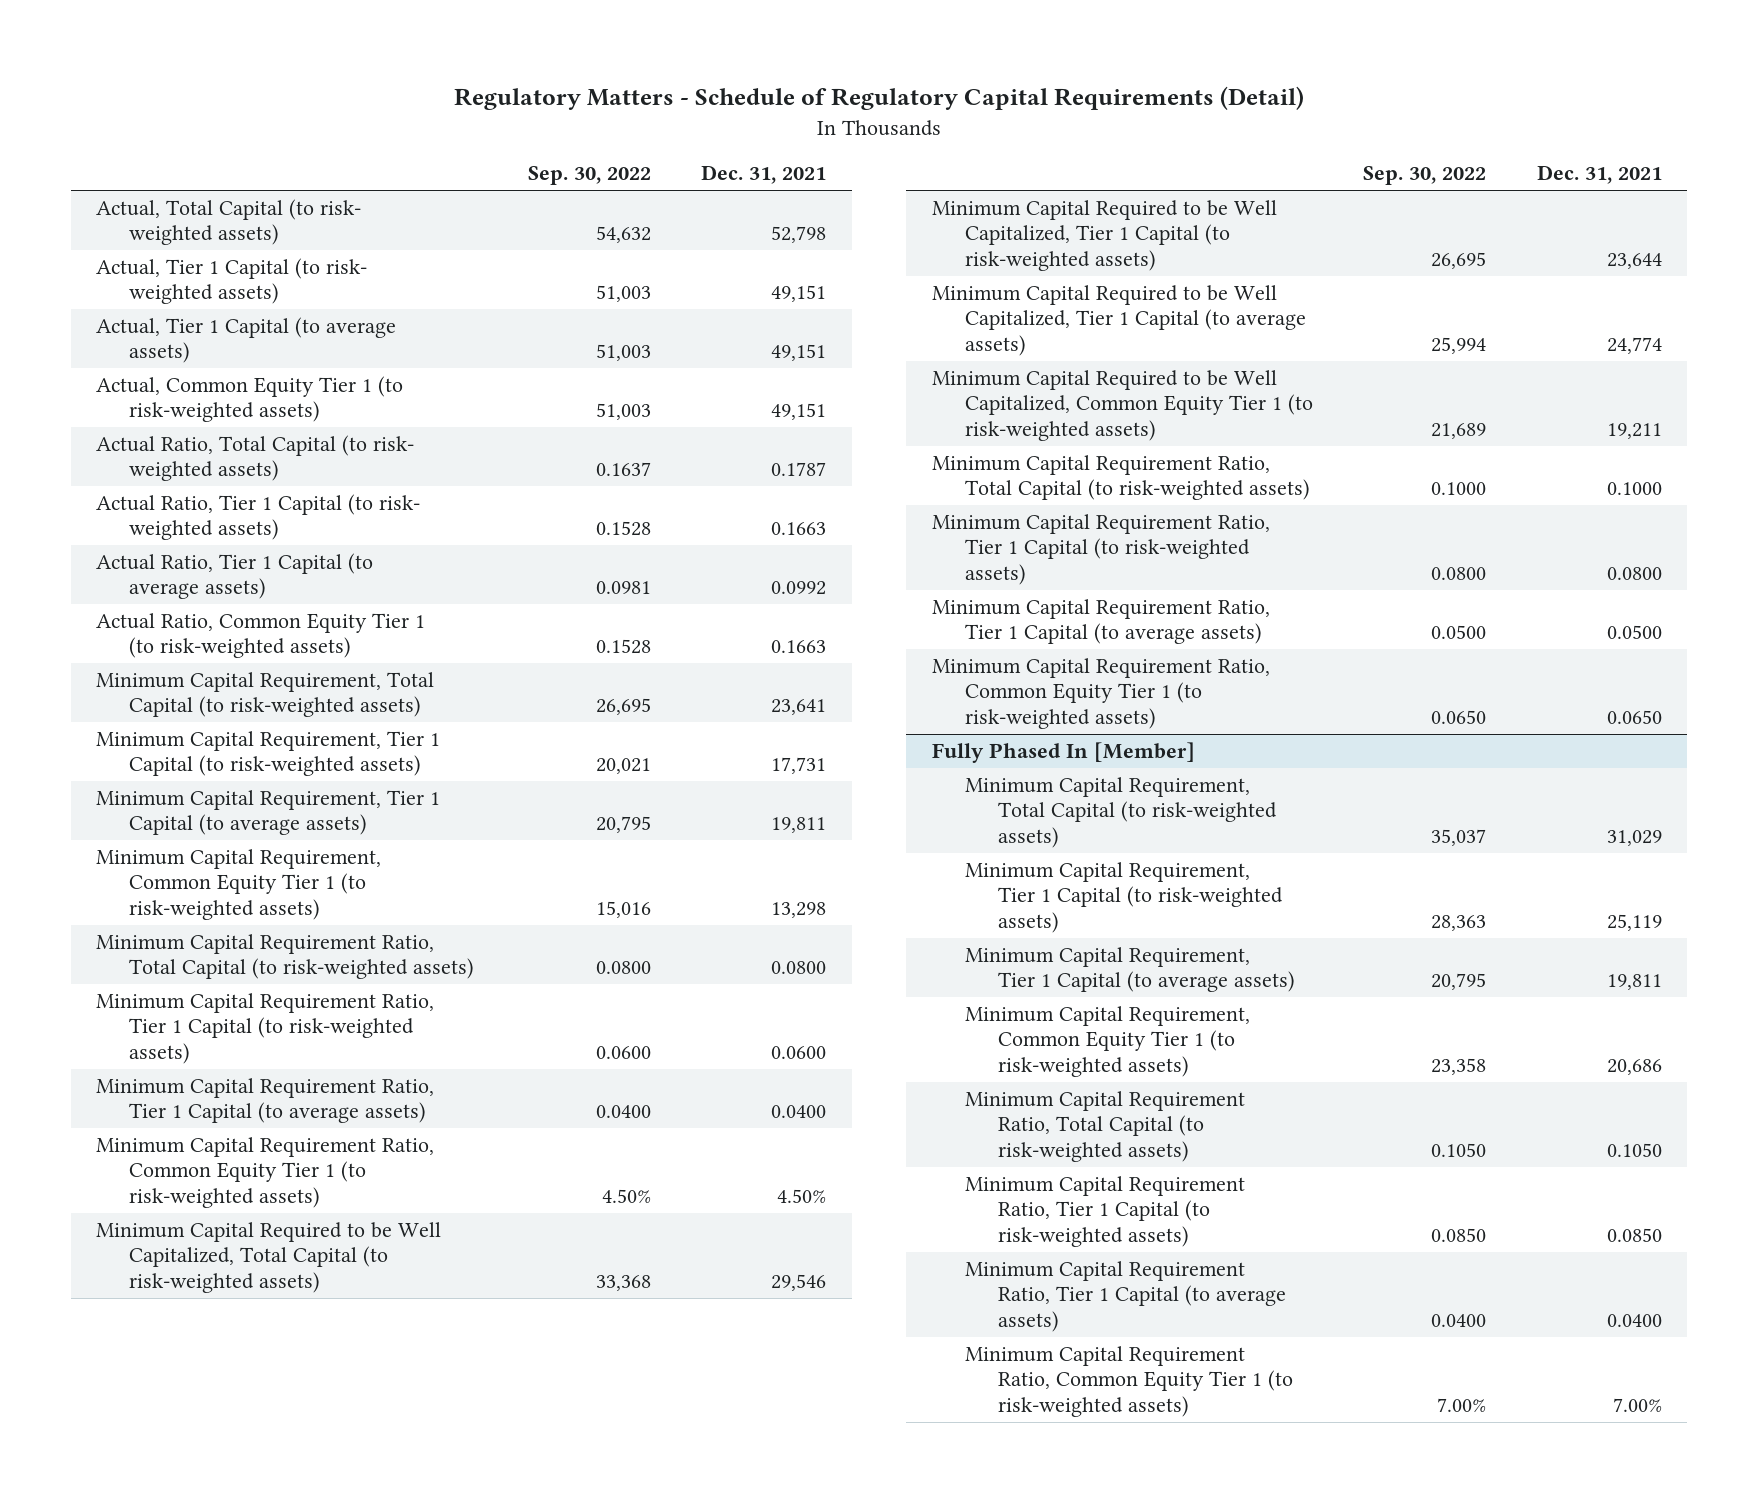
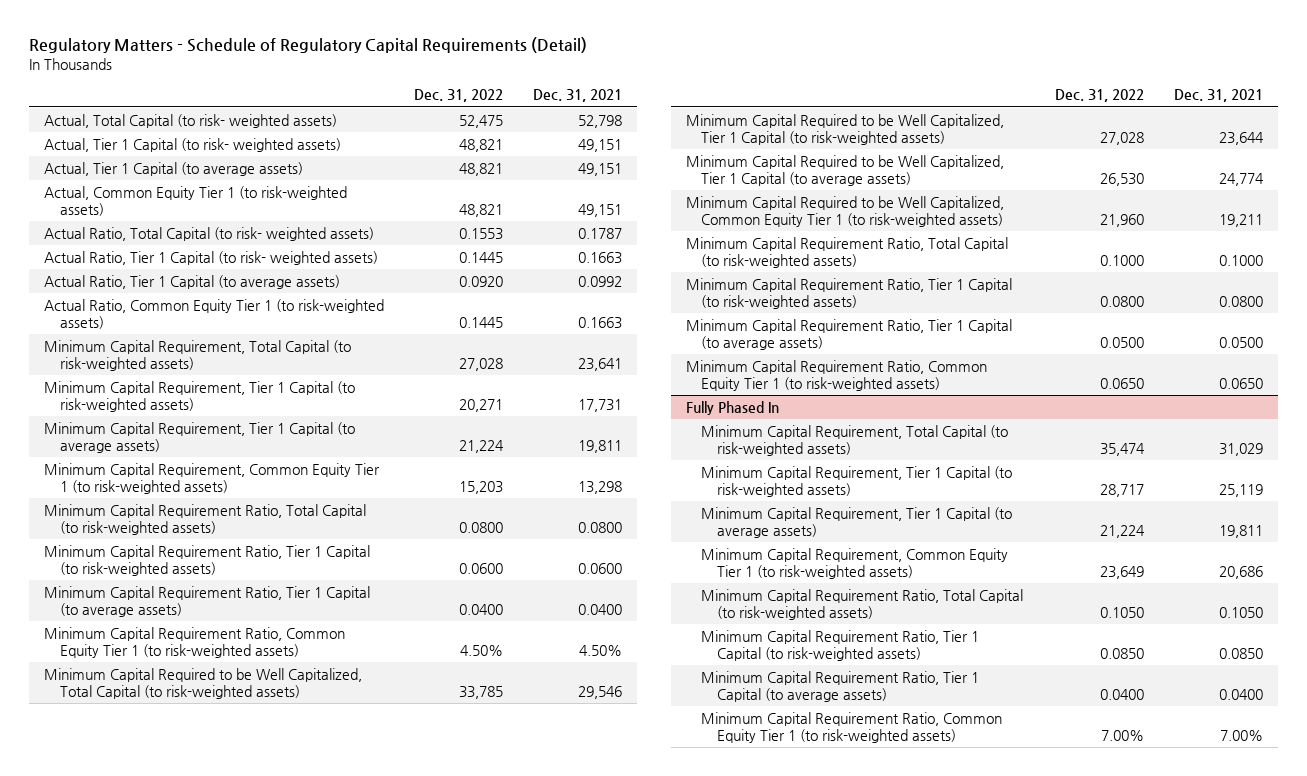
[527,166,651,186] Sep. 30, 2022 -> none
none -> [413,89,503,103] Dec. 31, 2022
[931,741,1195,763] Fully Phased In [Member] -> [685,400,779,415] Fully Phased In

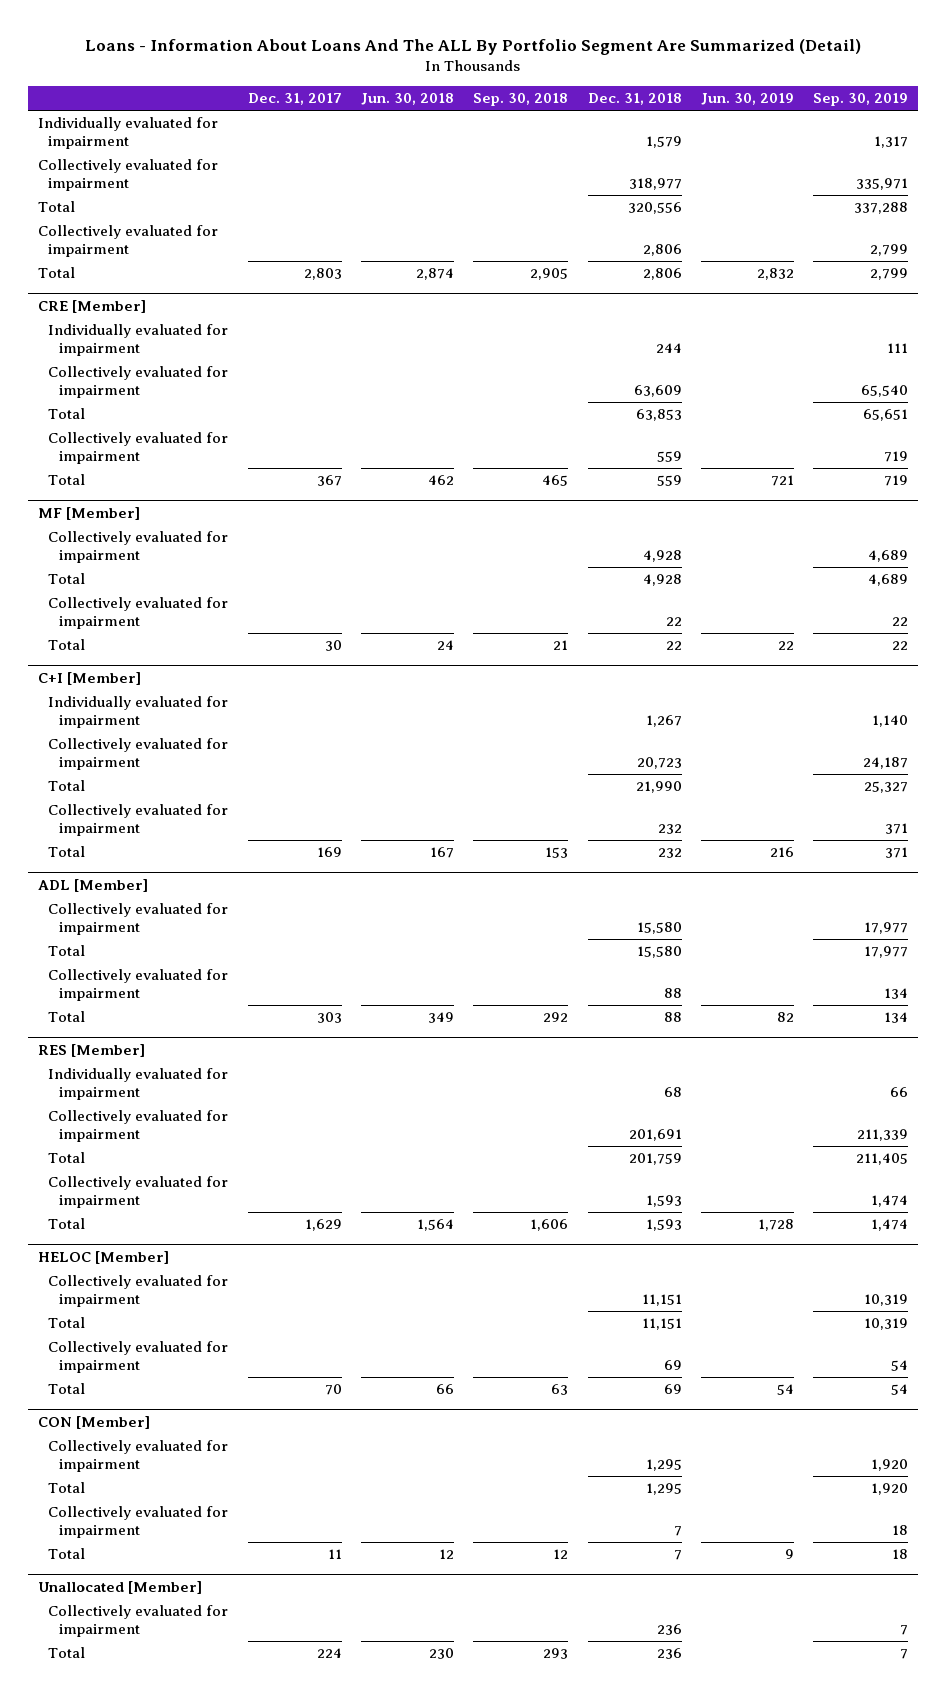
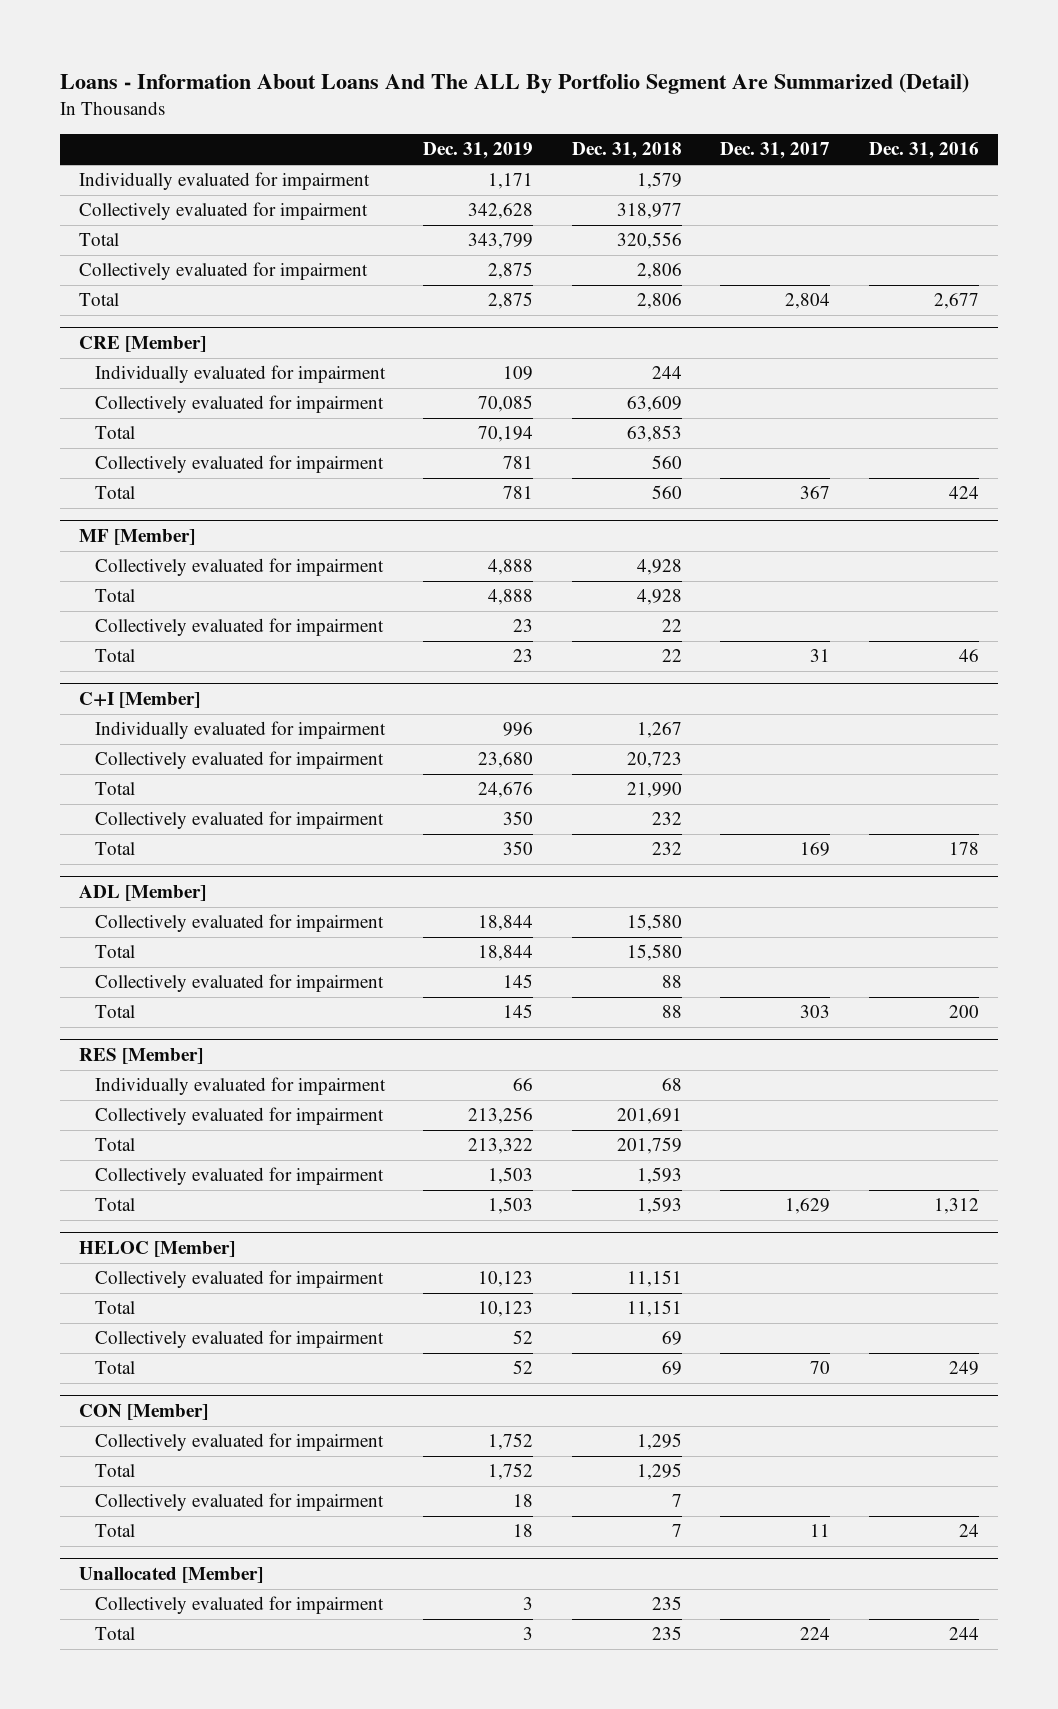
[361,93,455,106] Jun. 30, 2018 -> none
[473,93,569,107] Sep. 30, 2018 -> none
[701,93,795,106] Jun. 30, 2019 -> none
[813,93,909,107] Sep. 30, 2019 -> none
none -> [423,142,534,160] Dec. 31, 2019
none -> [868,142,979,160] Dec. 31, 2016
[303,268,342,281] 2,803 -> [785,293,831,310] 2,804
[656,450,682,462] 559 -> [651,455,682,470] 560
[656,475,682,487] 559 -> [651,485,682,500] 560
[324,640,342,652] 30 -> [810,649,831,663] 31
[656,1623,682,1635] 236 -> [651,1596,682,1611] 235
[656,1648,682,1660] 236 -> [651,1626,682,1641] 235

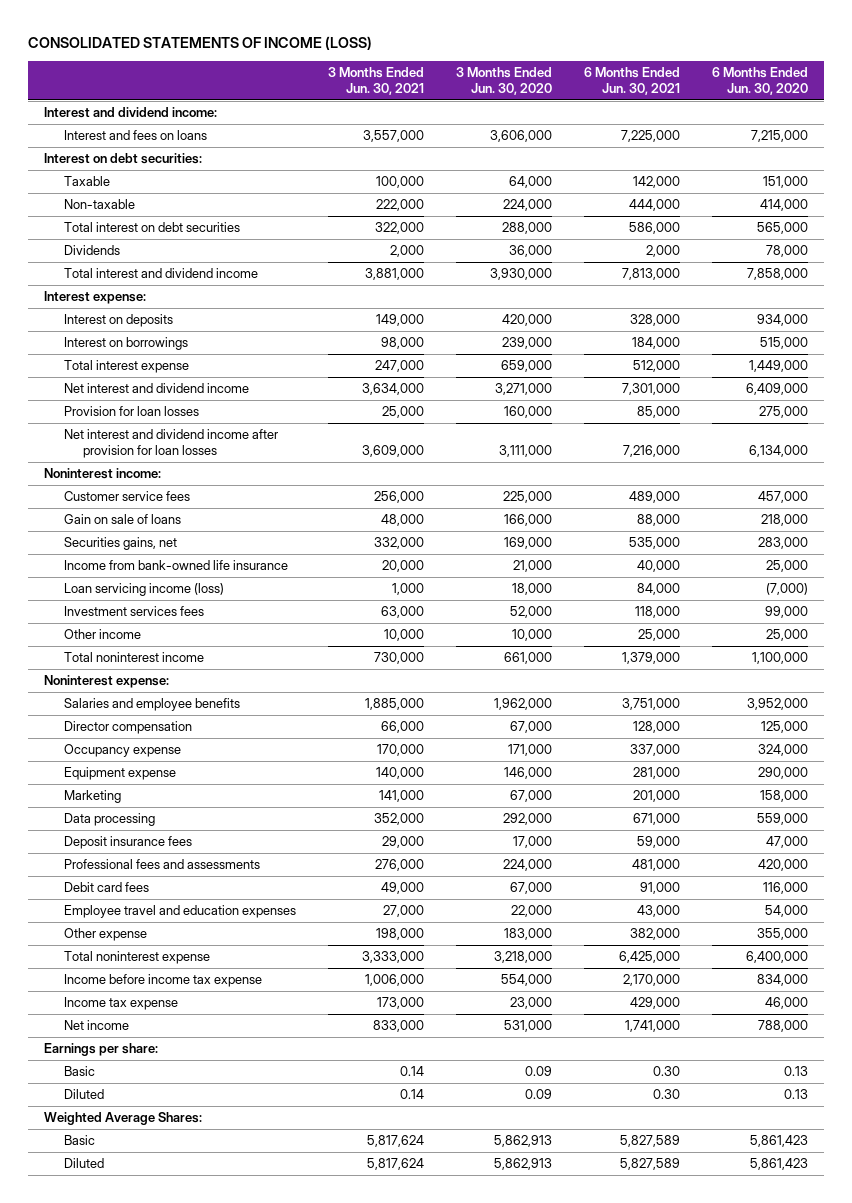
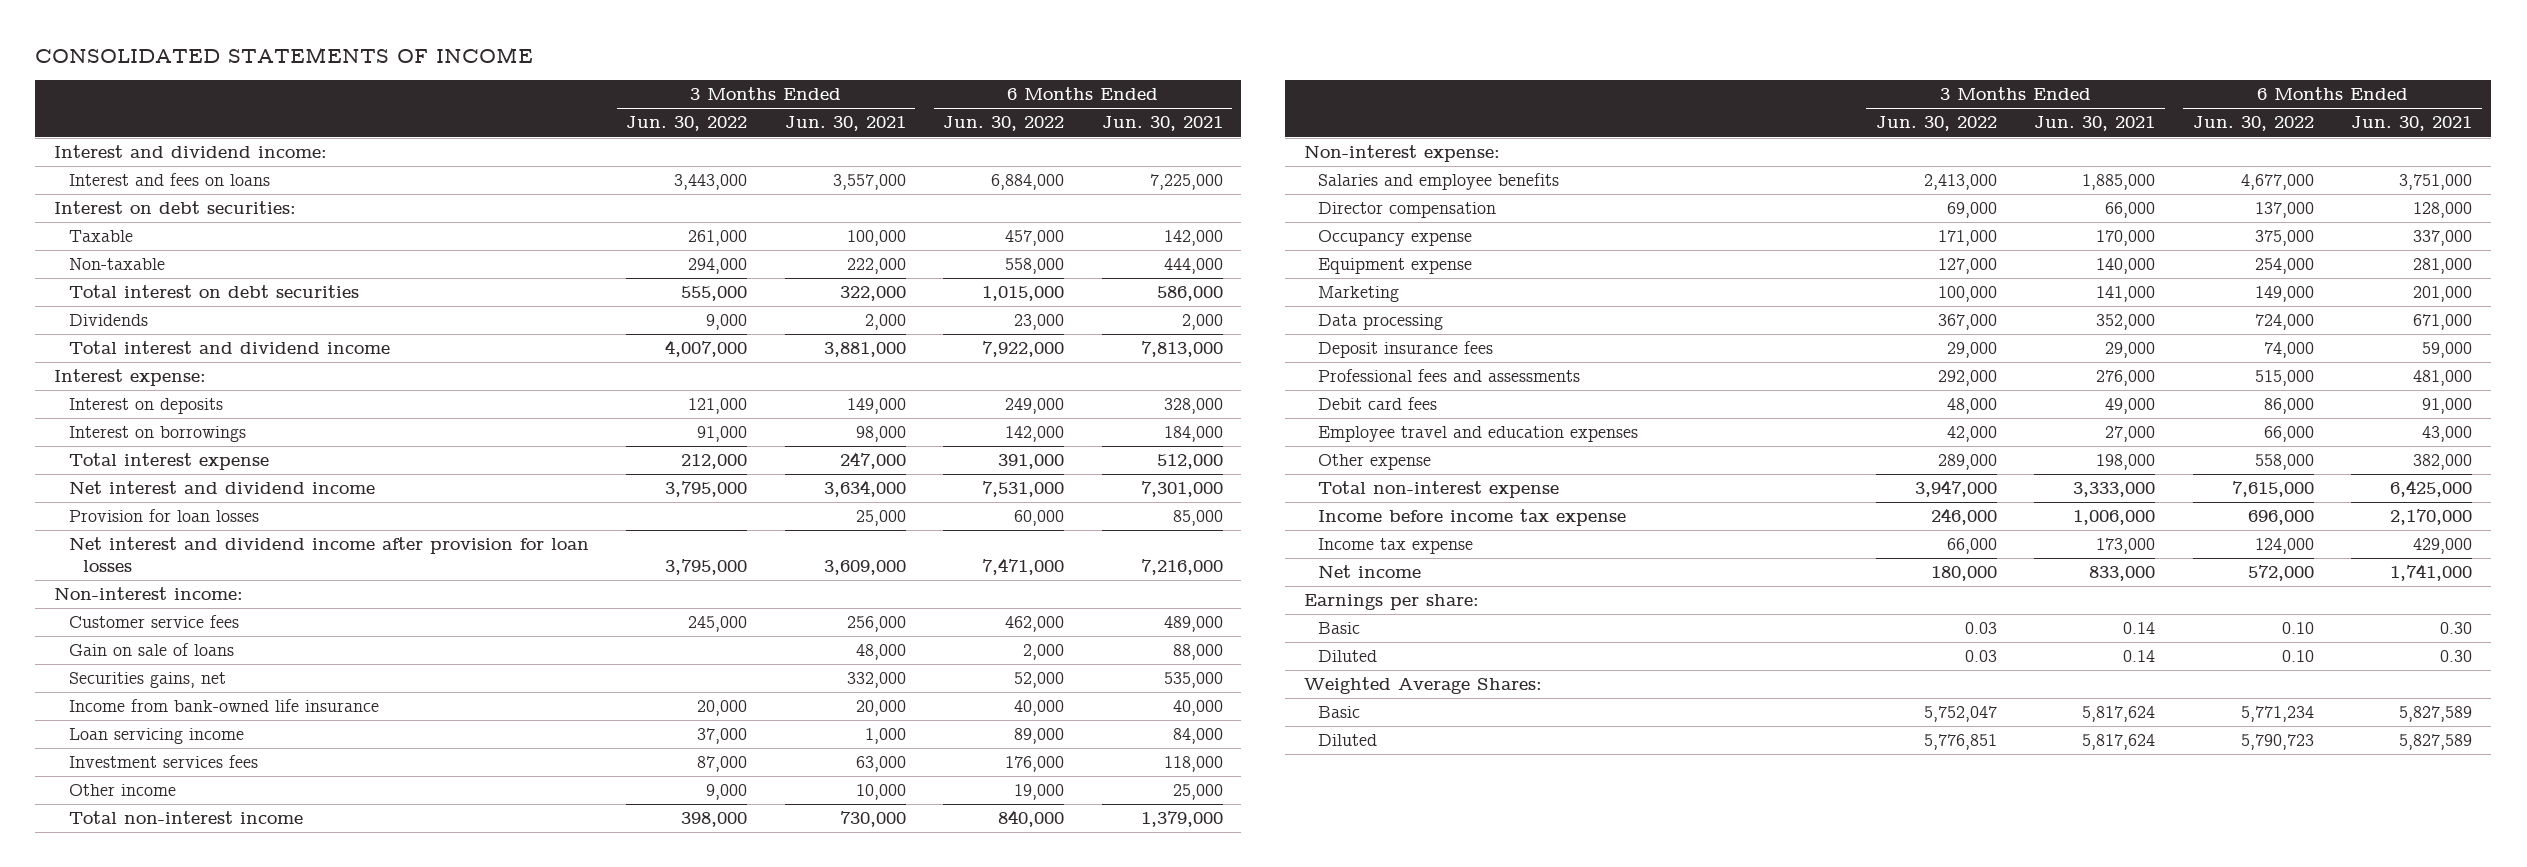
[28,35,373,50] CONSOLIDATED STATEMENTS OF INCOME (LOSS) -> [35,46,534,63] CONSOLIDATED STATEMENTS OF INCOME
[456,66,553,96] 3 Months Ended Jun. 30, 2020 -> none
[712,66,809,96] 6 Months Ended Jun. 30, 2020 -> none
none -> [626,116,748,132] Jun. 30, 2022
none -> [943,116,1065,132] Jun. 30, 2022
[44,468,162,480] Noninterest income: -> [54,587,244,601] Non-interest income:
[63,583,224,597] Loan servicing income (loss) -> [68,728,244,745] Loan servicing income
[63,652,204,663] Total noninterest income -> [68,811,303,825] Total non-interest income
[44,675,170,689] Noninterest expense: -> [1303,145,1500,163] Non-interest expense:
[63,951,210,965] Total noninterest expense -> [1318,481,1560,499] Total non-interest expense

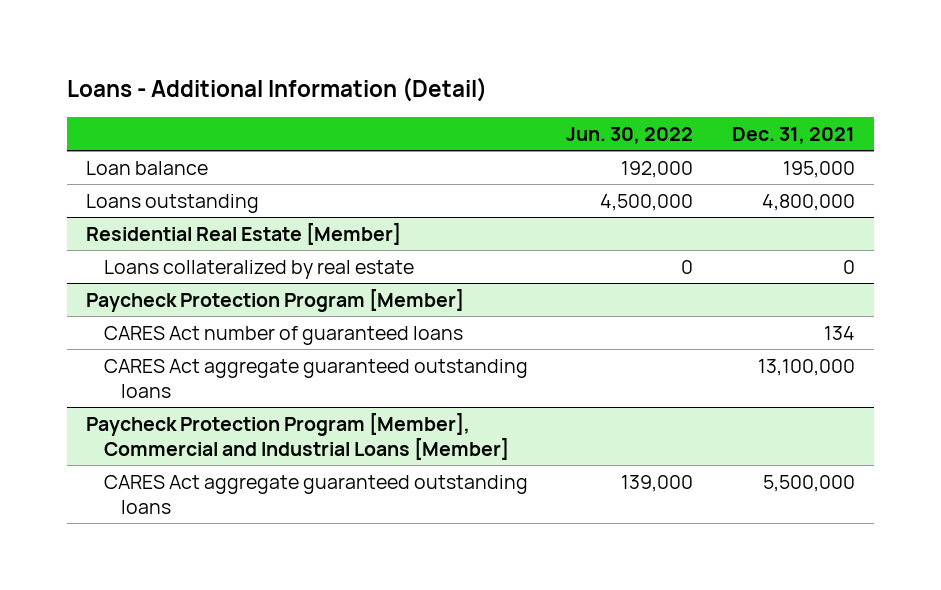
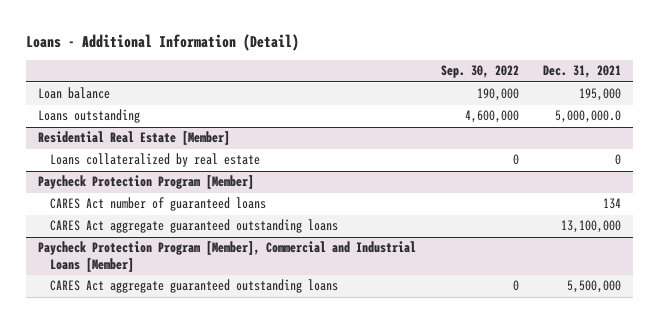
[566,126,694,144] Jun. 30, 2022 -> none
none -> [440,65,519,79] Sep. 30, 2022
[761,193,855,211] 4,800,000 -> [554,110,621,124] 5,000,000.0

